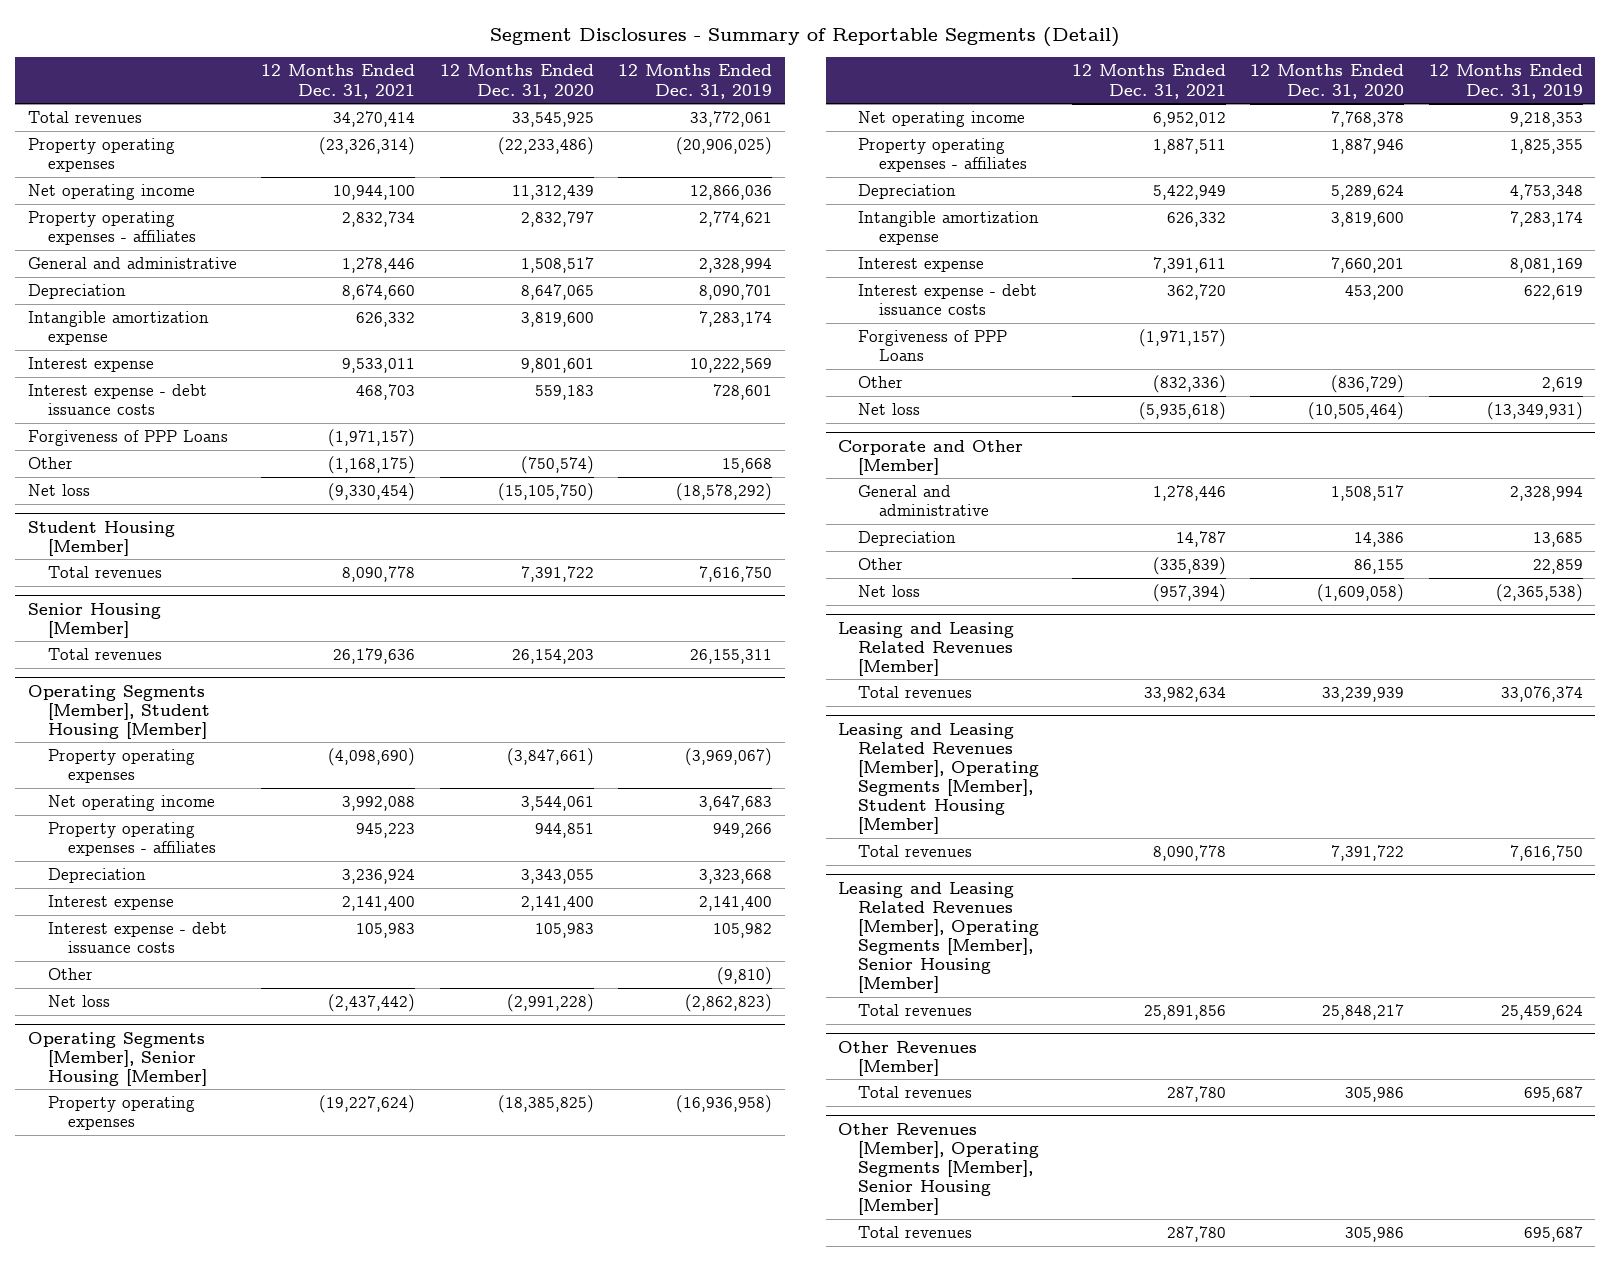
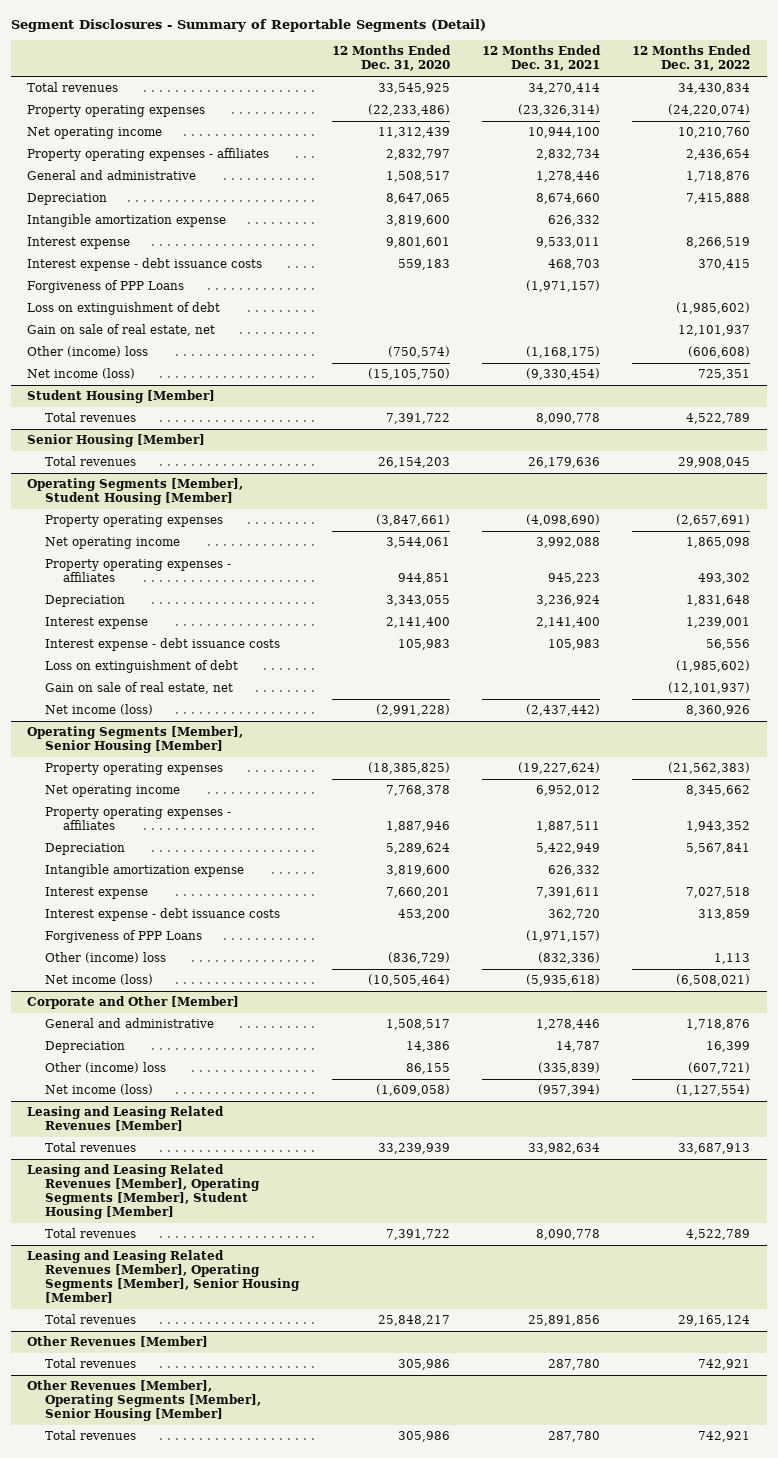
[618,64,773,99] 12 Months Ended Dec. 31, 2019 -> none
none -> [632,45,752,72] 12 Months Ended Dec. 31, 2022
none -> [27,302,221,316] Loss on extinguishment of debt
none -> [27,324,216,337] Gain on sale of real estate, net
[27,456,73,469] Other -> [27,346,149,358] Other (income) loss
[27,483,90,496] Net loss -> [27,368,136,380] Net income (loss)
[47,967,93,980] Other -> none
none -> [45,660,239,674] Loss on extinguishment of debt
none -> [45,682,234,695] Gain on sale of real estate, net
[47,994,110,1007] Net loss -> [45,704,154,716] Net income (loss)
[858,375,904,388] Other -> [45,952,167,964] Other (income) loss
[858,402,921,415] Net loss -> [45,974,154,986] Net income (loss)
[858,557,904,570] Other -> [45,1062,167,1074] Other (income) loss
[858,584,921,597] Net loss -> [45,1084,154,1096] Net income (loss)

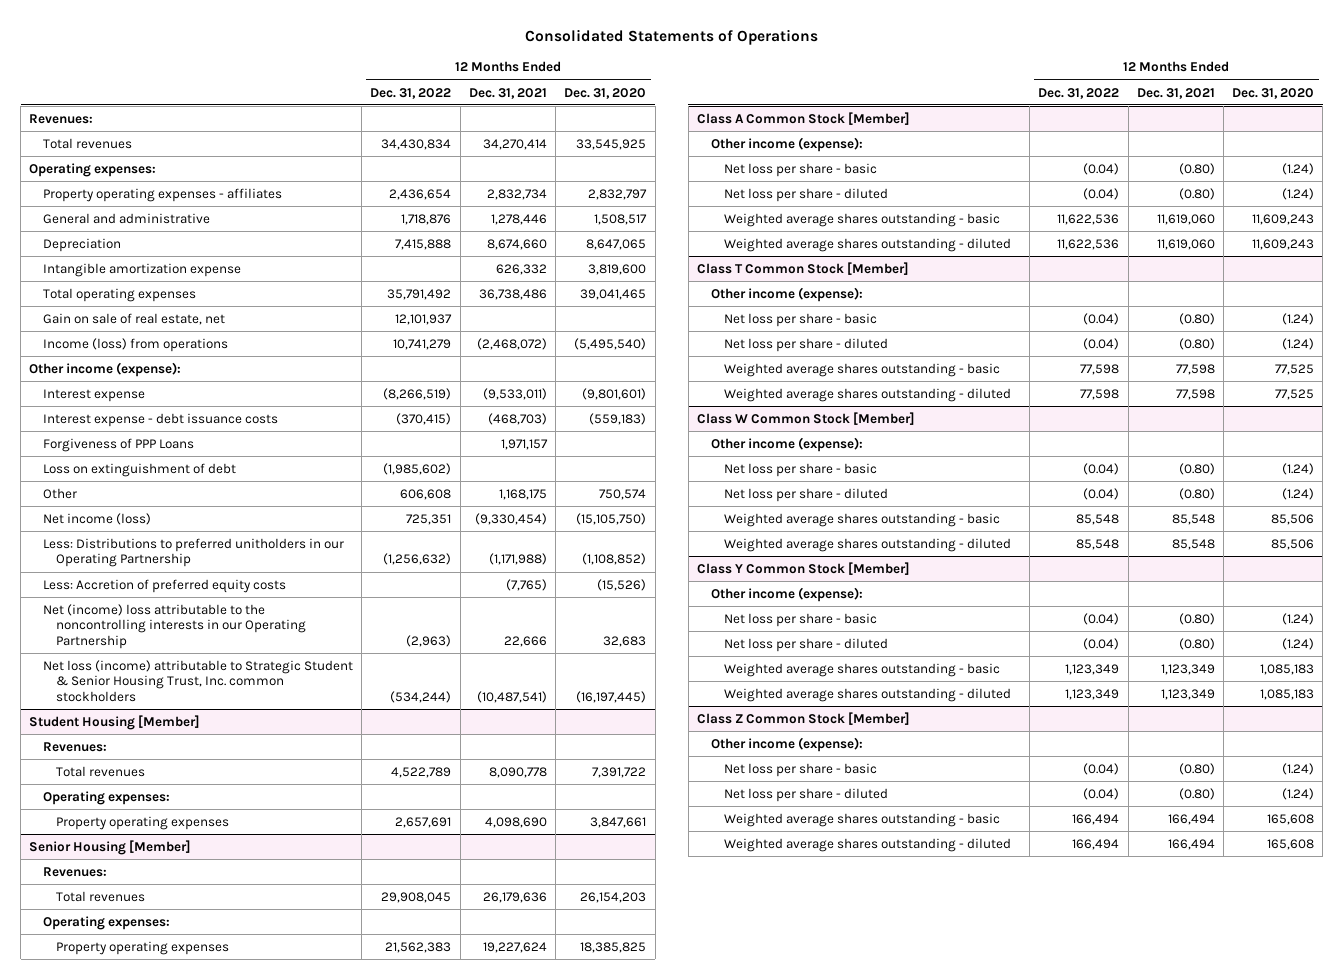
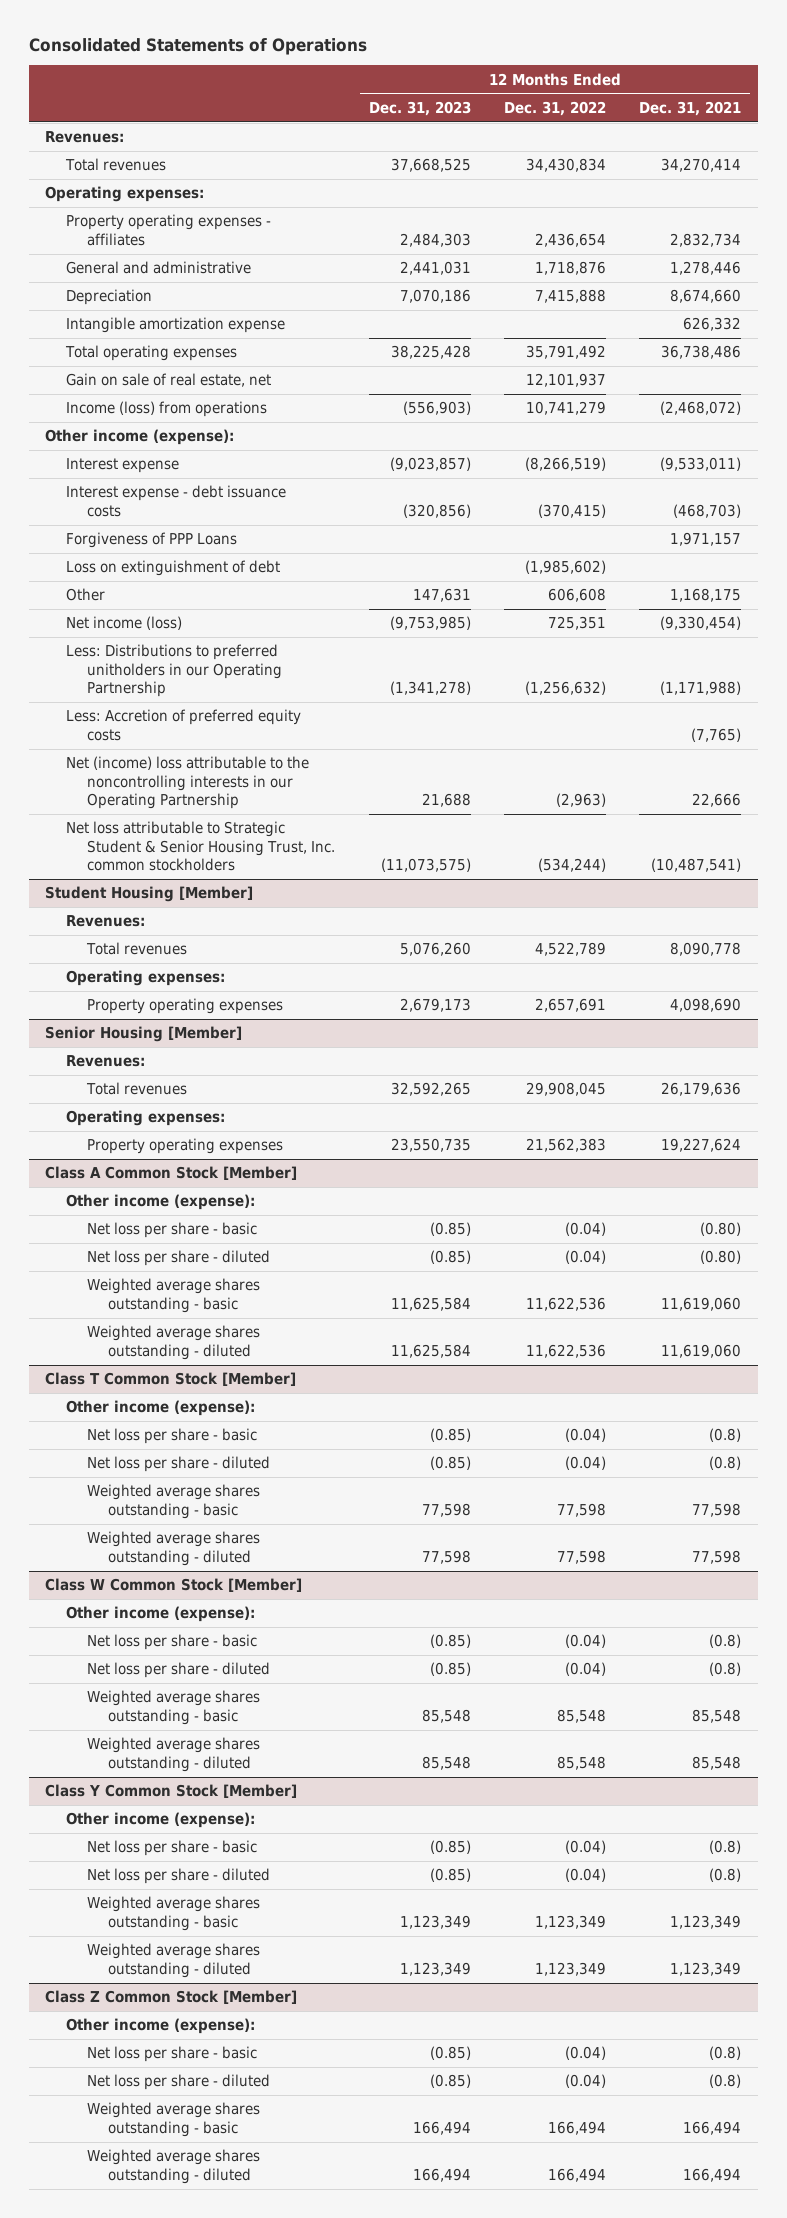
[564,87,647,99] Dec. 31, 2020 -> none
none -> [368,100,471,116] Dec. 31, 2023
[42,659,353,702] Net loss (income) attributable to Strategic Student & Senior Housing Trust, Inc. common stockholders -> [66,821,336,872] Net loss attributable to Strategic Student & Senior Housing Trust, Inc. common stockholders
[1178,312,1215,325] (0.80) -> [709,1428,742,1443] (0.8)
[1178,337,1215,350] (0.80) -> [709,1456,742,1471] (0.8)
[1178,462,1215,475] (0.80) -> [709,1634,742,1649] (0.8)
[1178,487,1215,500] (0.80) -> [709,1662,742,1677] (0.8)
[1178,612,1215,625] (0.80) -> [709,1840,742,1855] (0.8)
[1178,637,1215,650] (0.80) -> [709,1868,742,1883] (0.8)
[1178,762,1215,775] (0.80) -> [709,2046,742,2061] (0.8)
[1178,787,1215,800] (0.80) -> [709,2074,742,2089] (0.8)

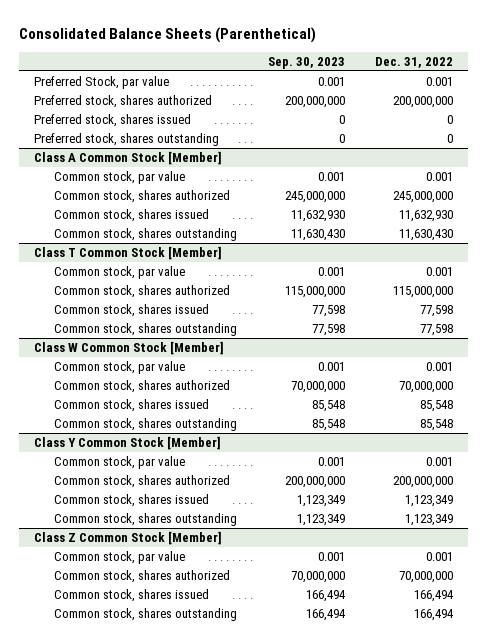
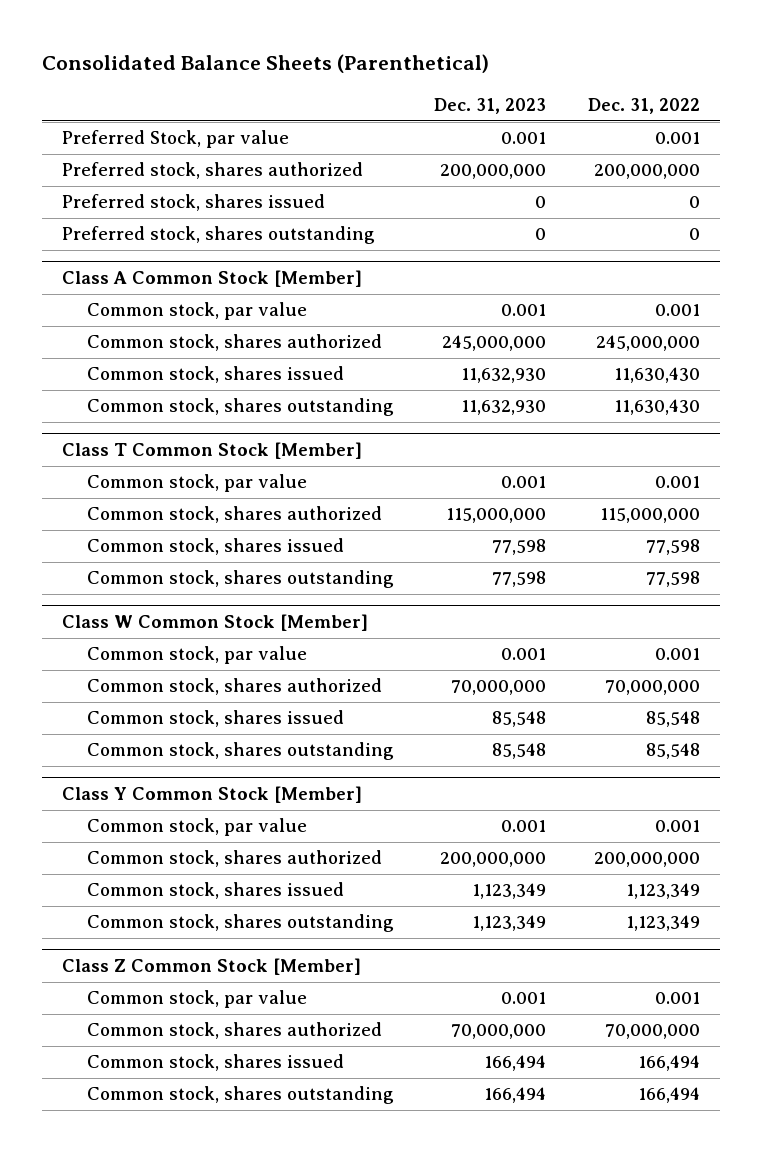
[267,56,345,69] Sep. 30, 2023 -> none
none -> [434,98,547,115] Dec. 31, 2023
[399,210,454,223] 11,632,930 -> [613,367,700,384] 11,630,430

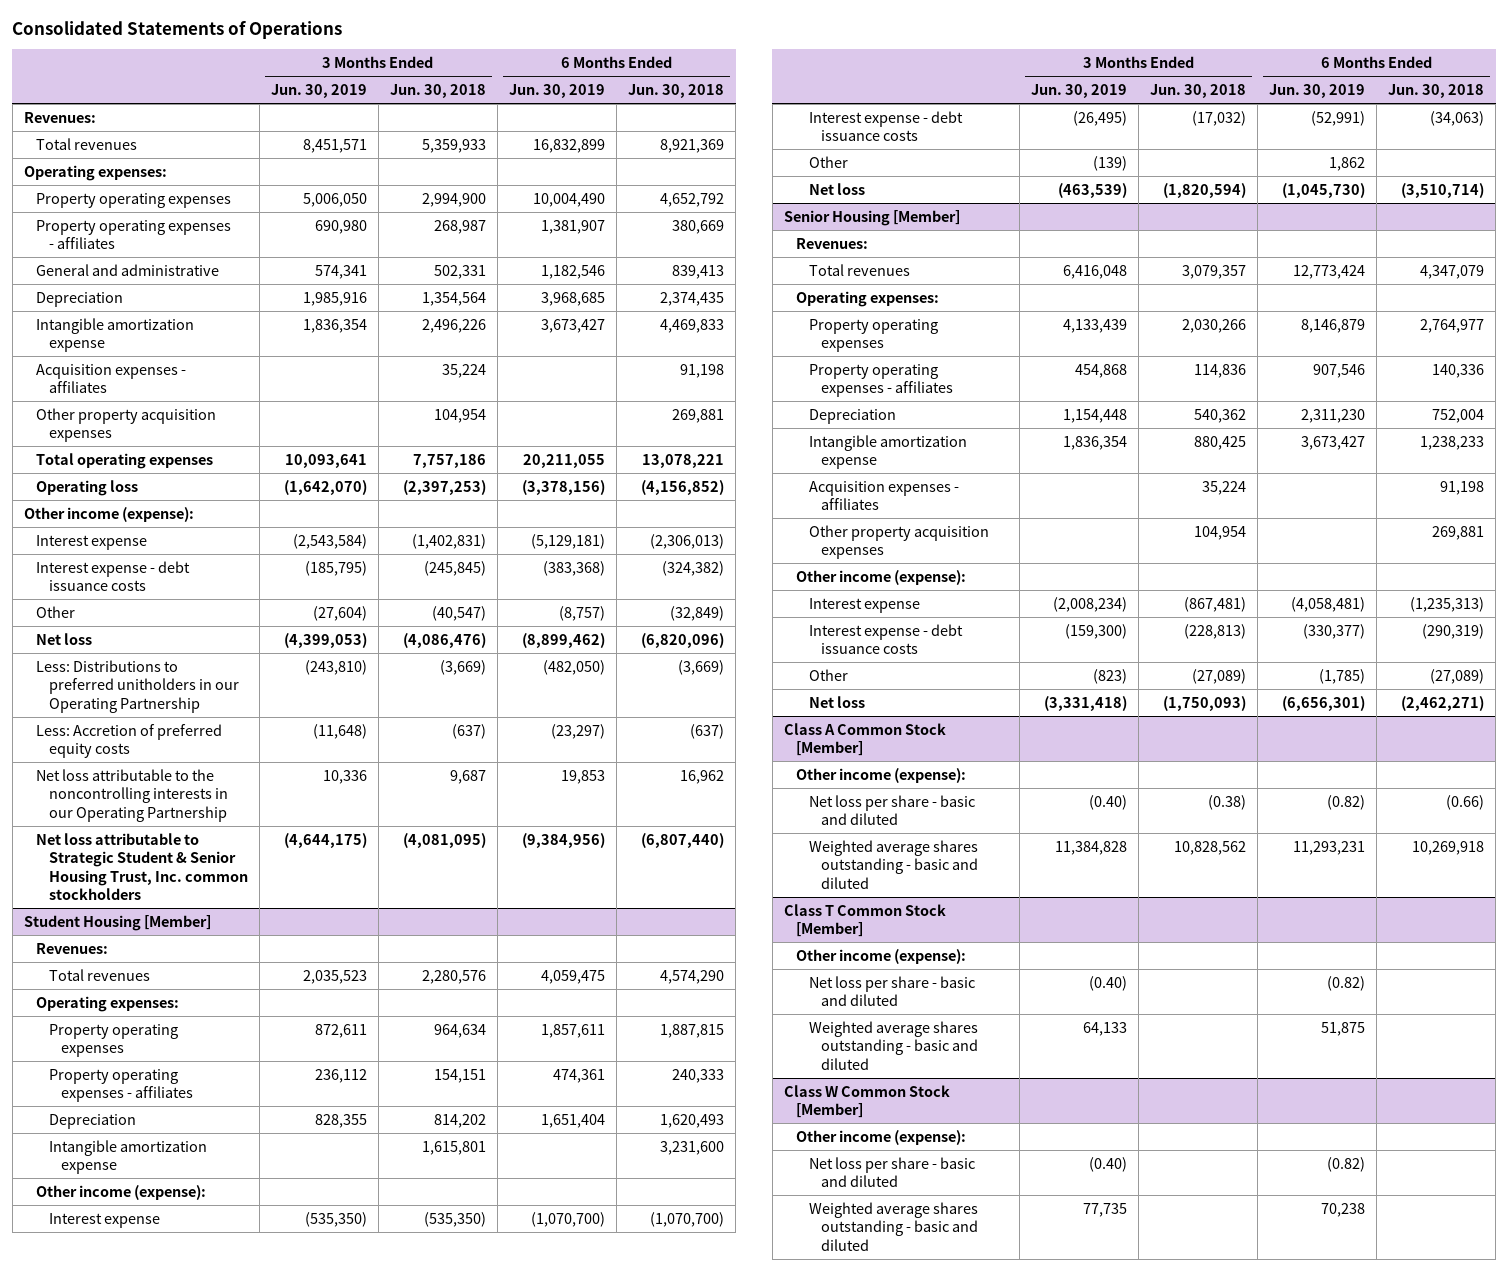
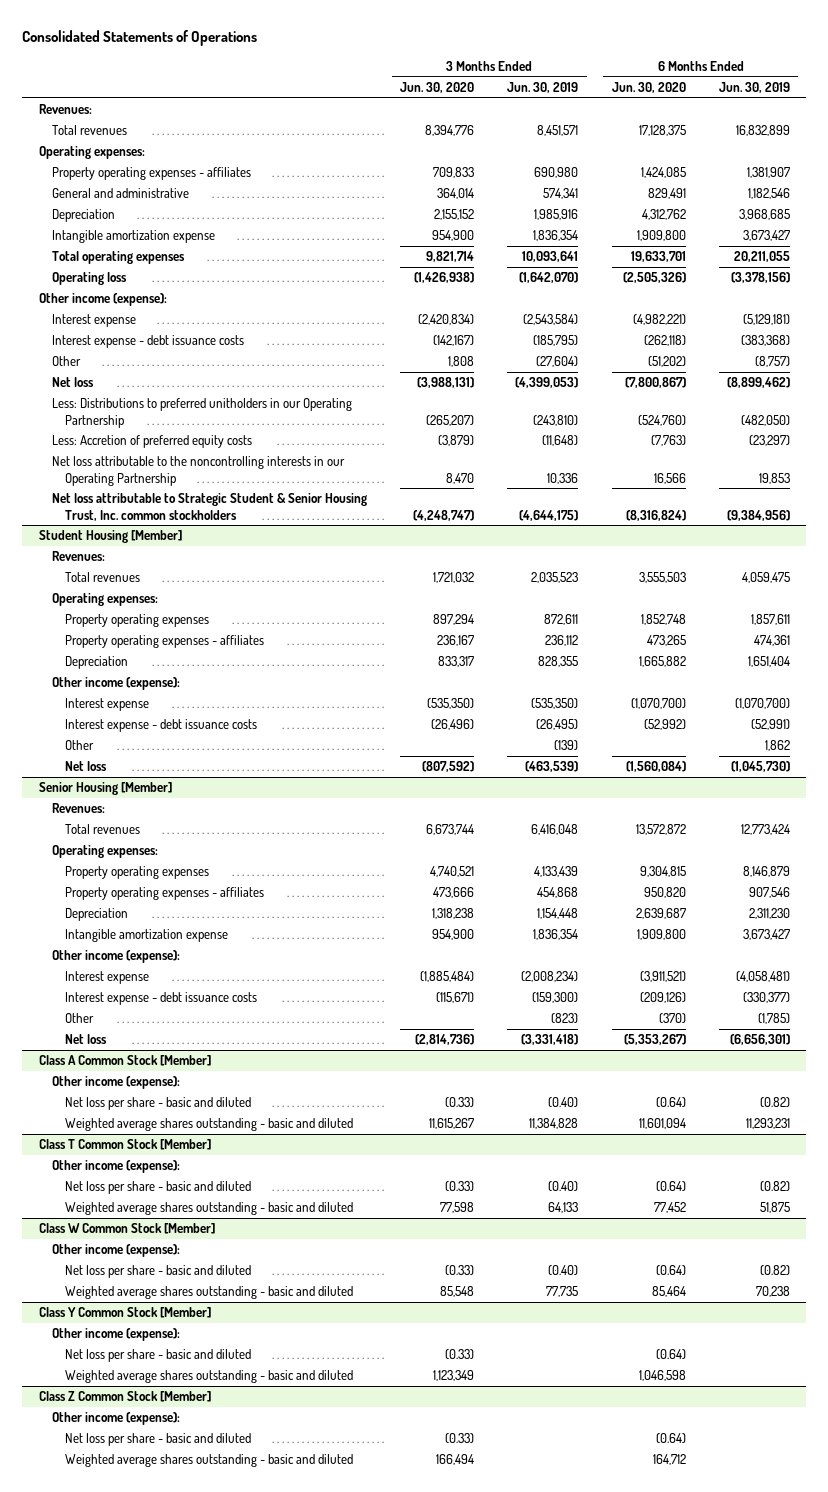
[389,84,486,99] Jun. 30, 2018 -> none
[628,84,725,99] Jun. 30, 2018 -> none
none -> [400,81,475,93] Jun. 30, 2020
none -> [611,81,686,93] Jun. 30, 2020
[36,192,232,208] Property operating expenses -> none
[36,363,187,394] Acquisition expenses - affiliates -> none
[36,407,217,443] Other property acquisition expenses -> none
[48,1139,207,1175] Intangible amortization expense -> none
[808,480,959,511] Acquisition expenses - affiliates -> none
[808,524,989,560] Other property acquisition expenses -> none
none -> [38,1307,211,1319] Class Y Common Stock [Member]
none -> [52,1328,181,1342] Other income (expense):
none -> [65,1349,252,1363] Net loss per share - basic and diluted
none -> [65,1370,354,1384] Weighted average shares outstanding - basic and diluted
none -> [38,1391,211,1403] Class Z Common Stock [Member]
none -> [52,1412,181,1426] Other income (expense):
none -> [65,1433,252,1447] Net loss per share - basic and diluted
none -> [65,1454,354,1468] Weighted average shares outstanding - basic and diluted

